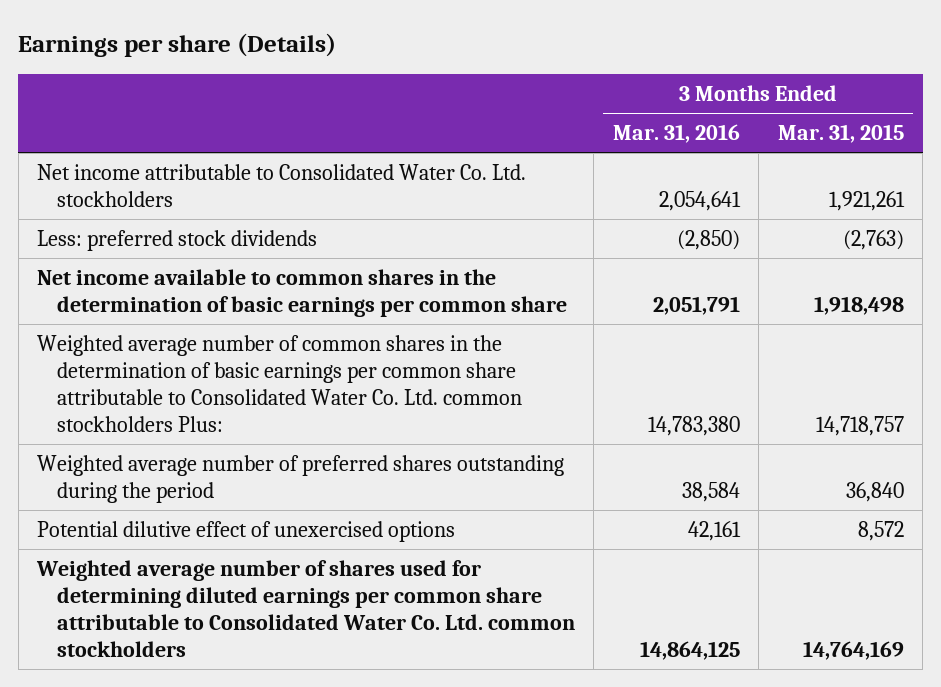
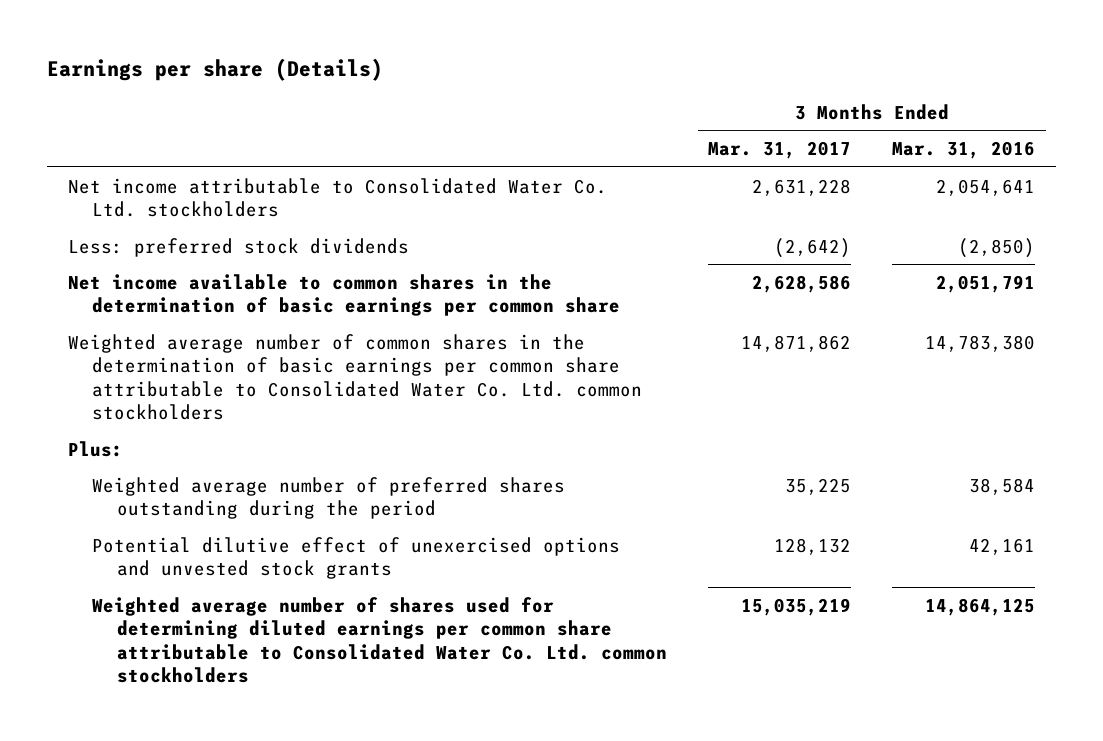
[777,123,904,143] Mar. 31, 2015 -> none
none -> [707,141,851,160] Mar. 31, 2017
[37,334,522,433] Weighted average number of common shares in the determination of basic earnings per common share attributable to Consolidated Water Co. Ltd. common stockholders Plus: -> [67,333,643,421] Weighted average number of common shares in the determination of basic earnings per common share attributable to Consolidated Water Co. Ltd. common stockholders
none -> [67,440,123,457] Plus:
[37,520,456,542] Potential dilutive effect of unexercised options -> [92,536,621,580] Potential dilutive effect of unexercised options and unvested stock grants

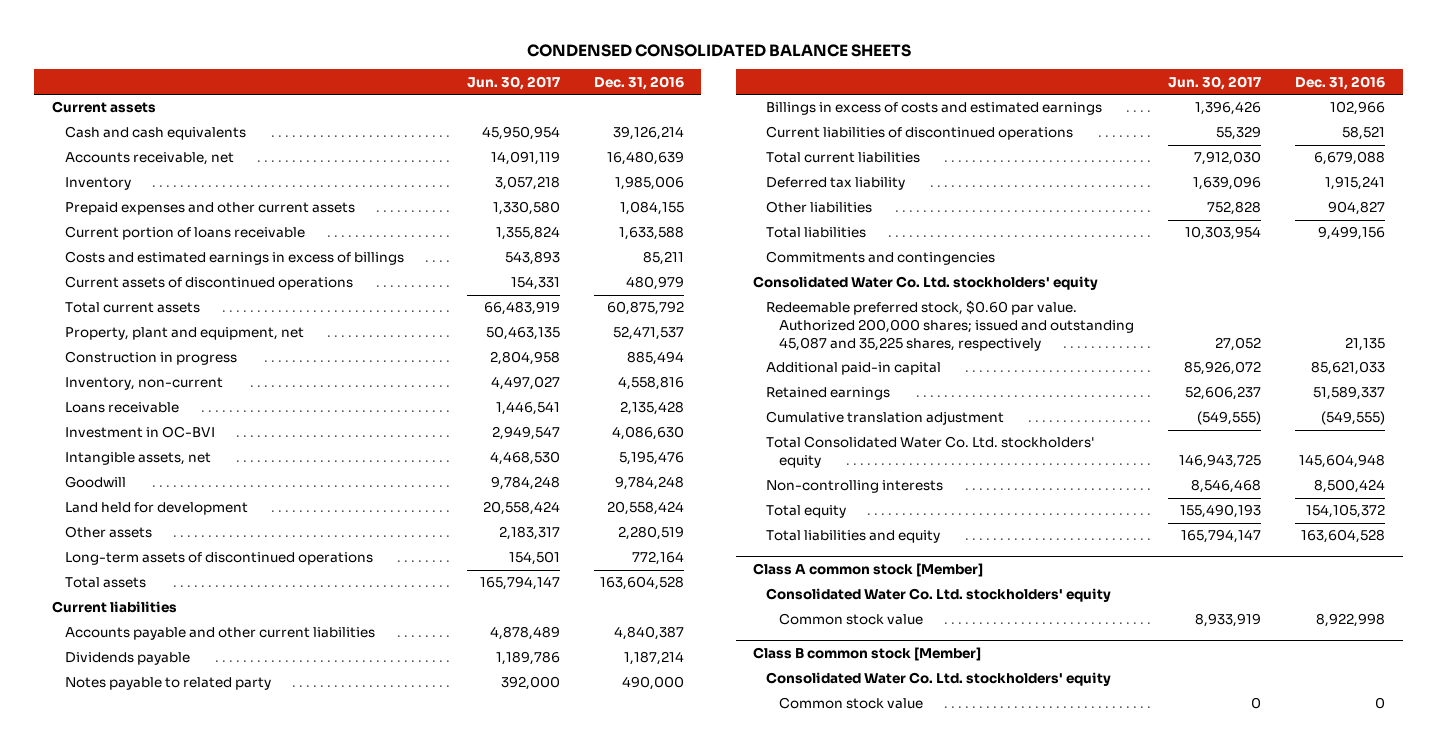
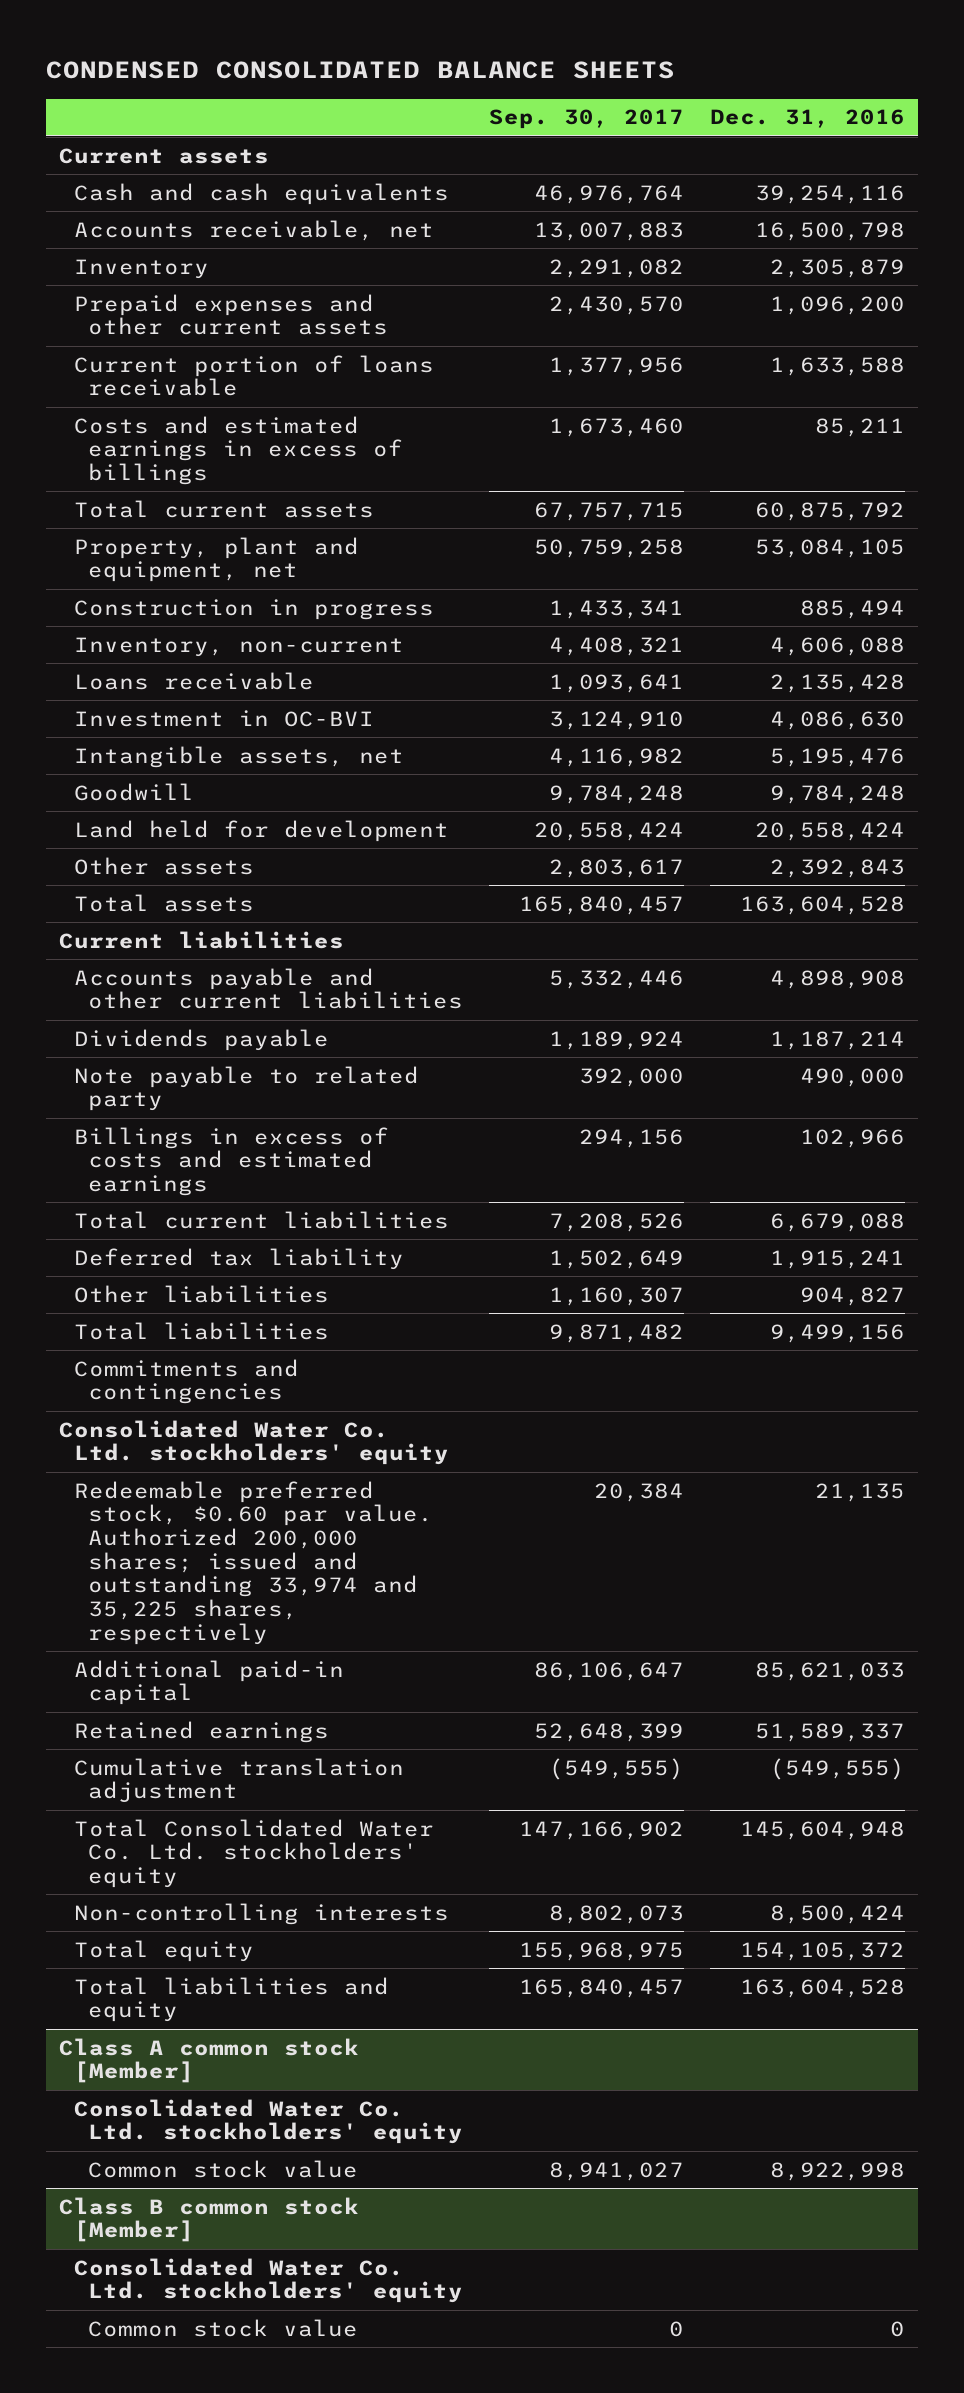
[466,75,560,90] Jun. 30, 2017 -> none
none -> [489,109,685,130] Sep. 30, 2017
[613,126,685,141] 39,126,214 -> [754,184,905,204] 39,254,116
[607,151,685,166] 16,480,639 -> [754,221,905,241] 16,500,798
[615,176,685,191] 1,985,006 -> [769,258,905,278] 2,305,879
[620,201,685,216] 1,084,155 -> [769,295,905,315] 1,096,200
[64,276,353,291] Current assets of discontinued operations -> none
[613,326,685,341] 52,471,537 -> [754,538,905,558] 53,084,105
[618,376,685,391] 4,558,816 -> [769,636,905,656] 4,606,088
[64,552,373,566] Long-term assets of discontinued operations -> none
[618,526,685,541] 2,280,519 -> [769,858,905,878] 2,392,843
[614,626,685,641] 4,840,387 -> [769,969,905,989] 4,898,908
[64,677,271,691] Notes payable to related party -> [73,1065,419,1112] Note payable to related party
[765,126,1073,141] Current liabilities of discontinued operations -> none
[765,300,1134,351] Redeemable preferred stock, $0.60 par value. Authorized 200,000 shares; issued and outstanding 45,087 and 35,225 shares, respectively -> [73,1480,434,1645] Redeemable preferred stock, $0.60 par value. Authorized 200,000 shares; issued and outstanding 33,974 and 35,225 shares, respectively

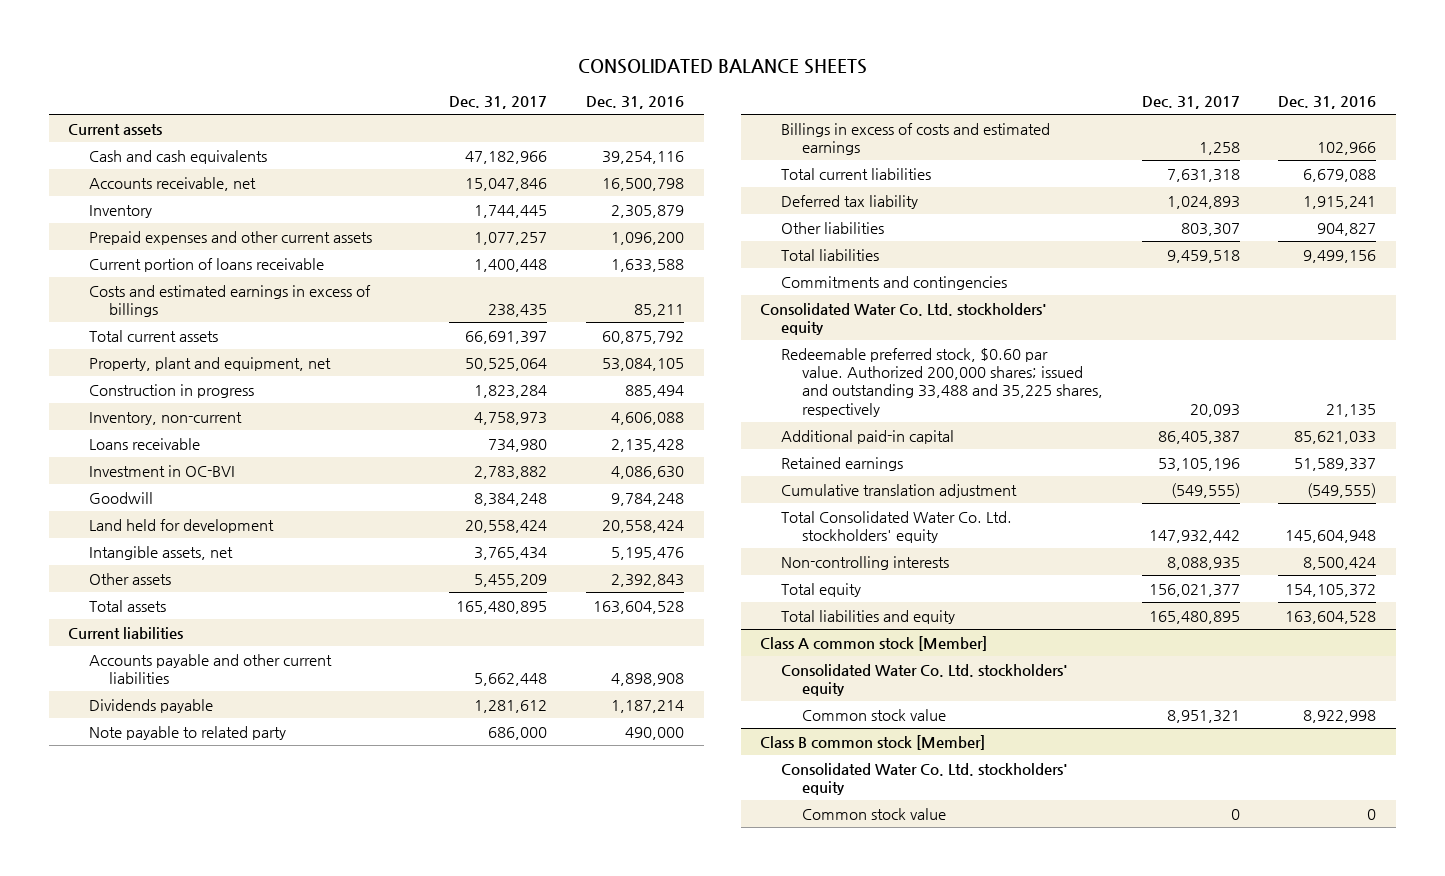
[46,61,676,80] CONDENSED CONSOLIDATED BALANCE SHEETS -> [578,59,868,75] CONSOLIDATED BALANCE SHEETS
[489,109,685,130] Sep. 30, 2017 -> none
none -> [449,95,548,109] Dec. 31, 2017
[73,745,404,768] Intangible assets, net -> [88,545,233,560] Intangible assets, net
[73,1480,434,1645] Redeemable preferred stock, $0.60 par value. Authorized 200,000 shares; issued and outstanding 33,974 and 35,225 shares, respectively -> [781,347,1103,417] Redeemable preferred stock, $0.60 par value. Authorized 200,000 shares; issued and outstanding 33,488 and 35,225 shares, respectively

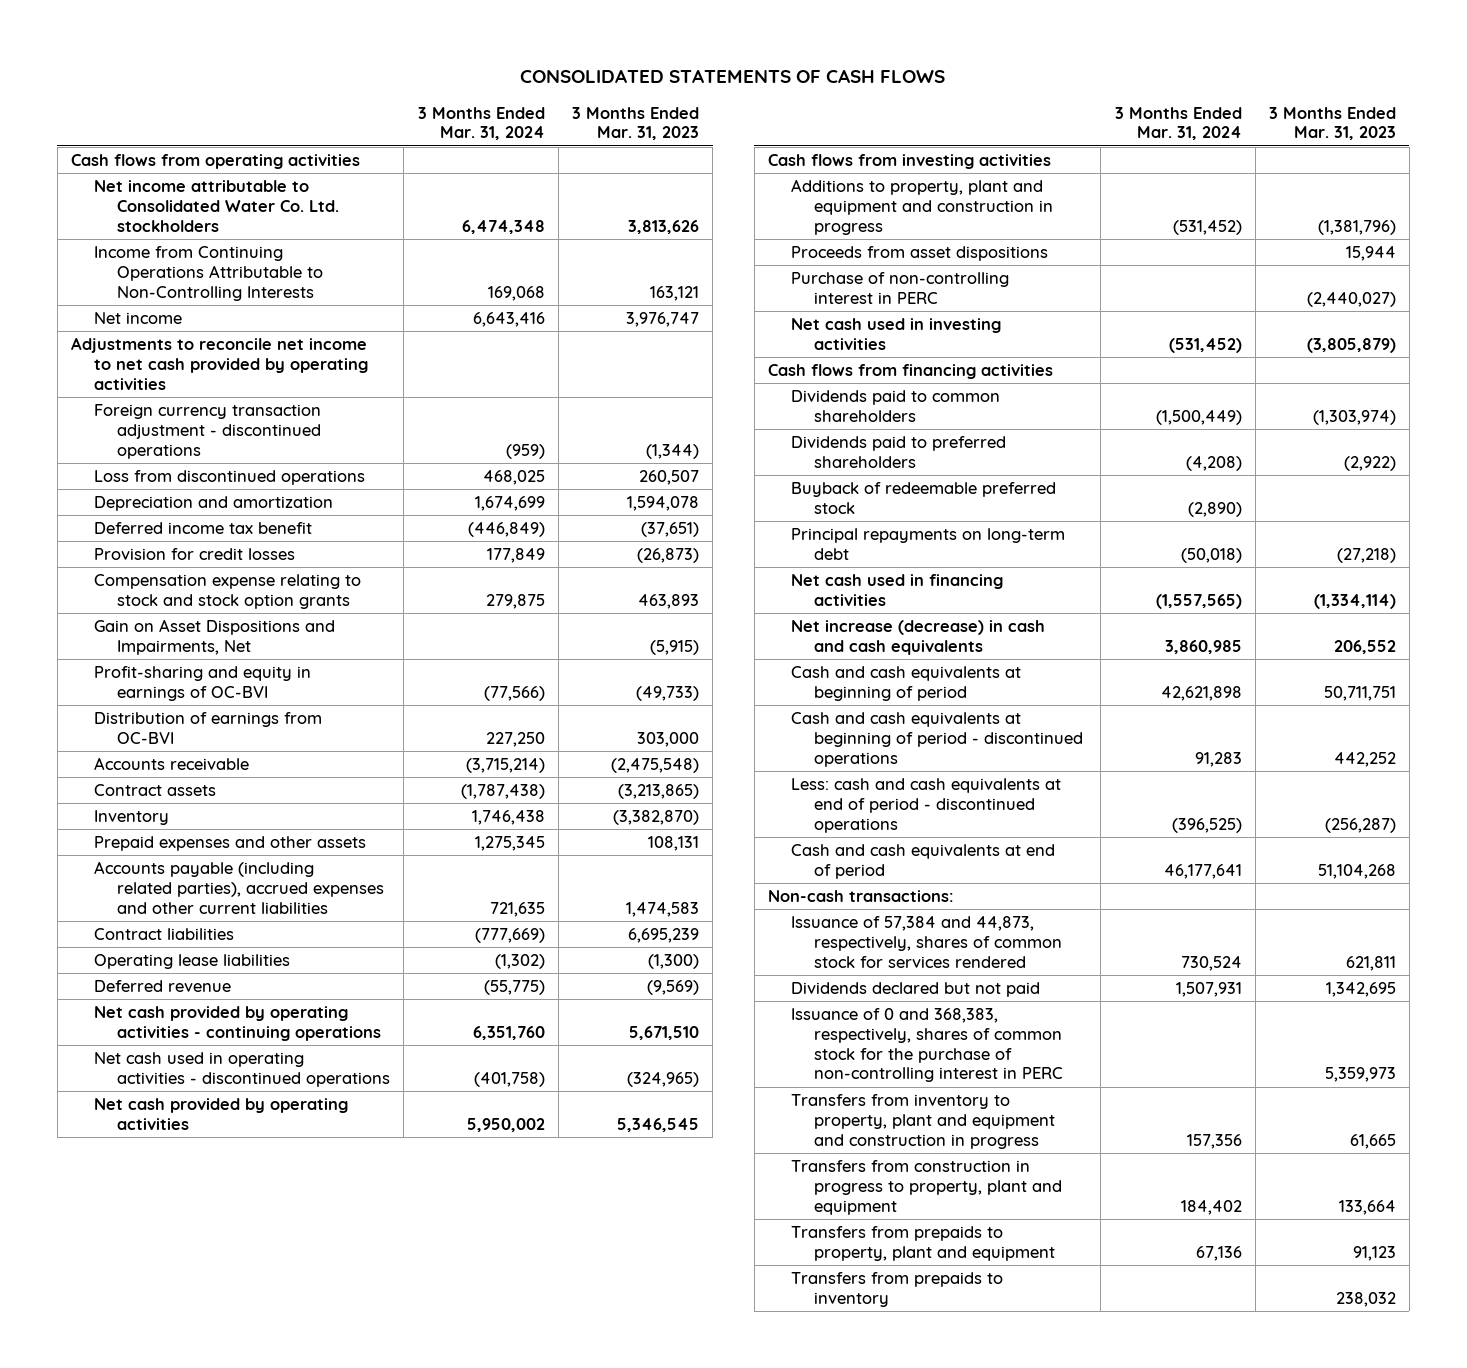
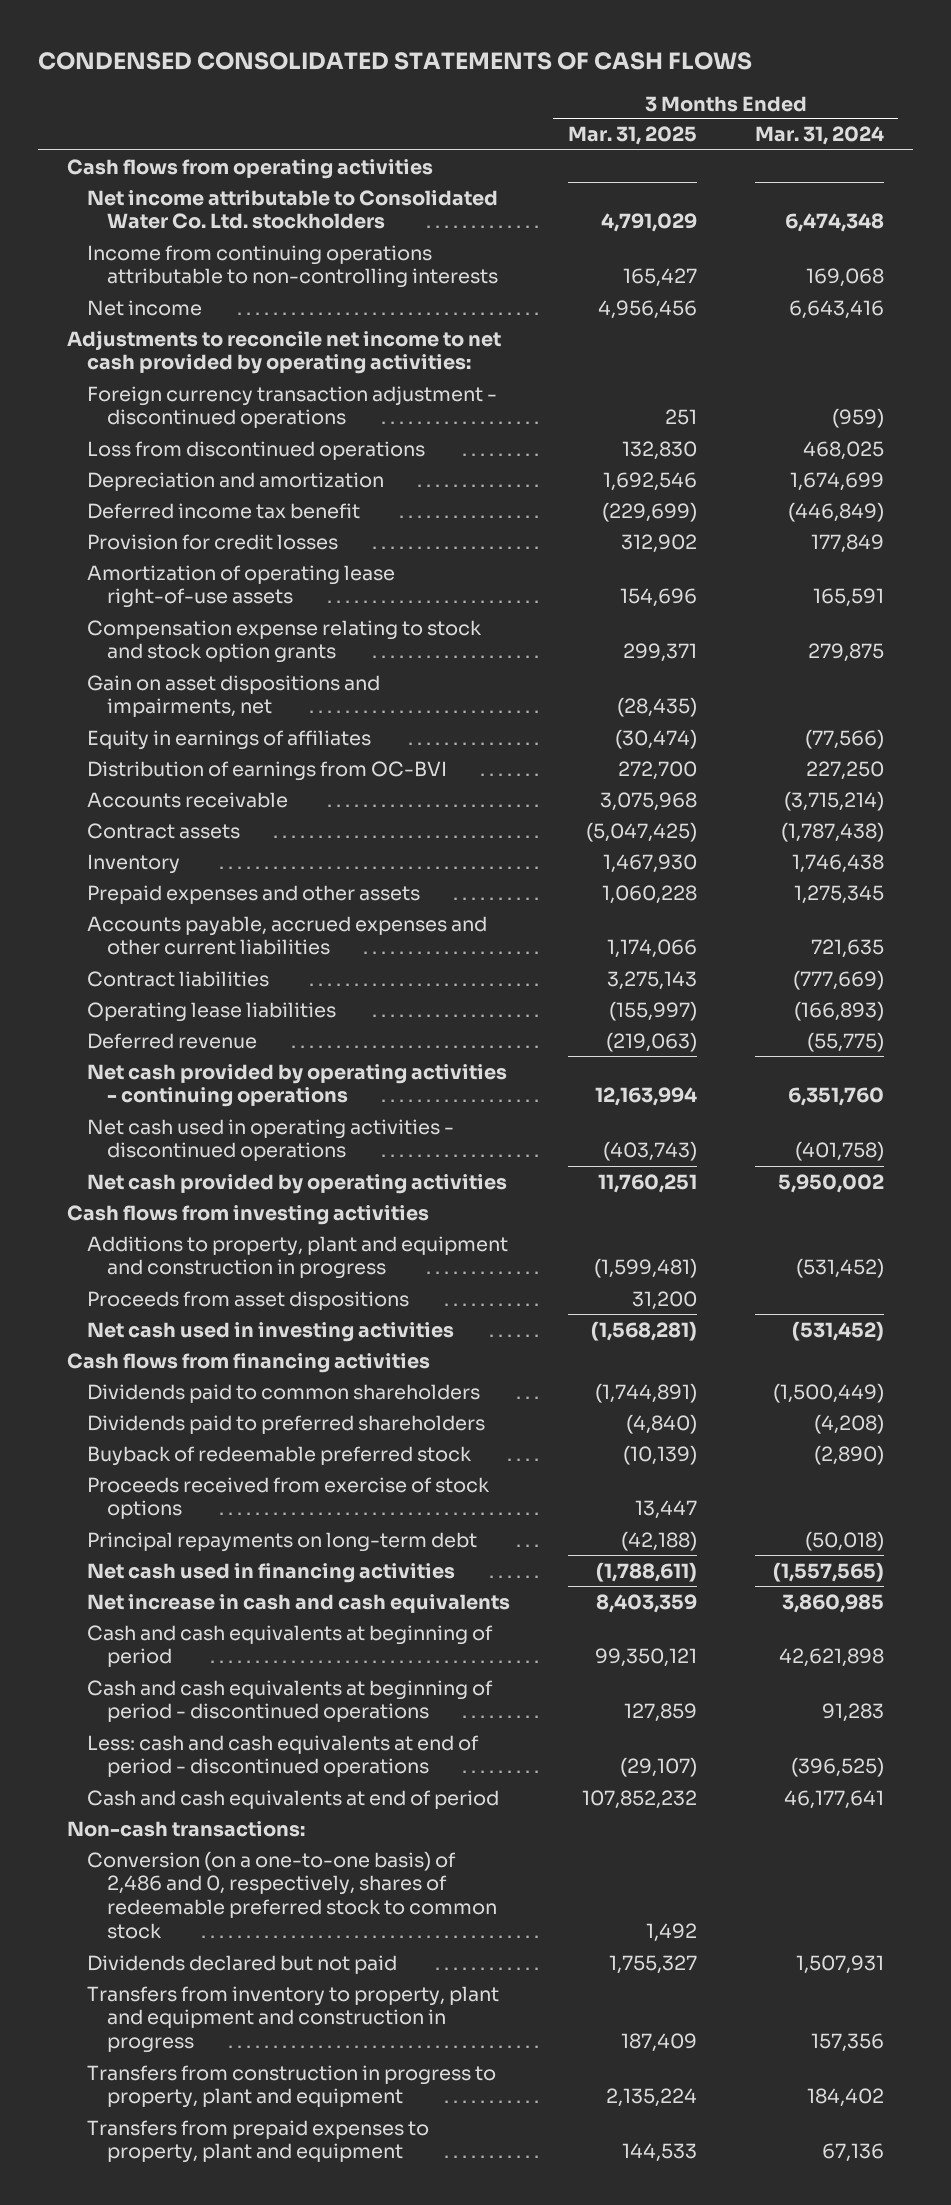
[520,68,946,83] CONSOLIDATED STATEMENTS OF CASH FLOWS -> [38,51,753,70] CONDENSED CONSOLIDATED STATEMENTS OF CASH FLOWS
[571,106,699,141] 3 Months Ended Mar. 31, 2023 -> none
none -> [567,126,697,146] Mar. 31, 2025
[94,246,324,301] Income from Continuing Operations Attributable to Non-Controlling Interests -> [86,244,498,289] Income from continuing operations attributable to non-controlling interests
[70,337,369,390] Adjustments to reconcile net income to net cash provided by operating activities -> [67,329,502,375] Adjustments to reconcile net income to net cash provided by operating activities:
none -> [86,564,395,609] Amortization of operating lease right-of-use assets
[94,619,336,655] Gain on Asset Dispositions and Impairments, Net -> [86,674,380,718] Gain on asset dispositions and impairments, net
[94,666,312,701] Profit-sharing and equity in earnings of OC-BVI -> [86,729,371,750] Equity in earnings of affiliates
[94,861,385,914] Accounts payable (including related parties), accrued expenses and other current liabilities -> [86,915,487,956] Accounts payable, accrued expenses and other current liabilities
[494,954,545,970] (1,302) -> [793,1000,884,1021] (166,893)
[790,272,1009,304] Purchase of non-controlling interest in PERC -> none
none -> [86,1476,490,1520] Proceeds received from exercise of stock options
[790,620,1045,655] Net increase (decrease) in cash and cash equivalents -> [86,1593,510,1613] Net increase in cash and cash equivalents
[790,916,1063,968] Issuance of 57,384 and 44,873, respectively, shares of common stock for services rendered -> none
none -> [86,1850,497,1940] Conversion (on a one-to-one basis) of 2,486 and 0, respectively, shares of redeemable preferred stock to common stock
[790,1008,1064,1083] Issuance of 0 and 368,383, respectively, shares of common stock for the purchase of non-controlling interest in PERC -> none
[790,1272,1003,1307] Transfers from prepaids to inventory -> none
[790,1226,1056,1261] Transfers from prepaids to property, plant and equipment -> [86,2119,429,2164] Transfers from prepaid expenses to property, plant and equipment

